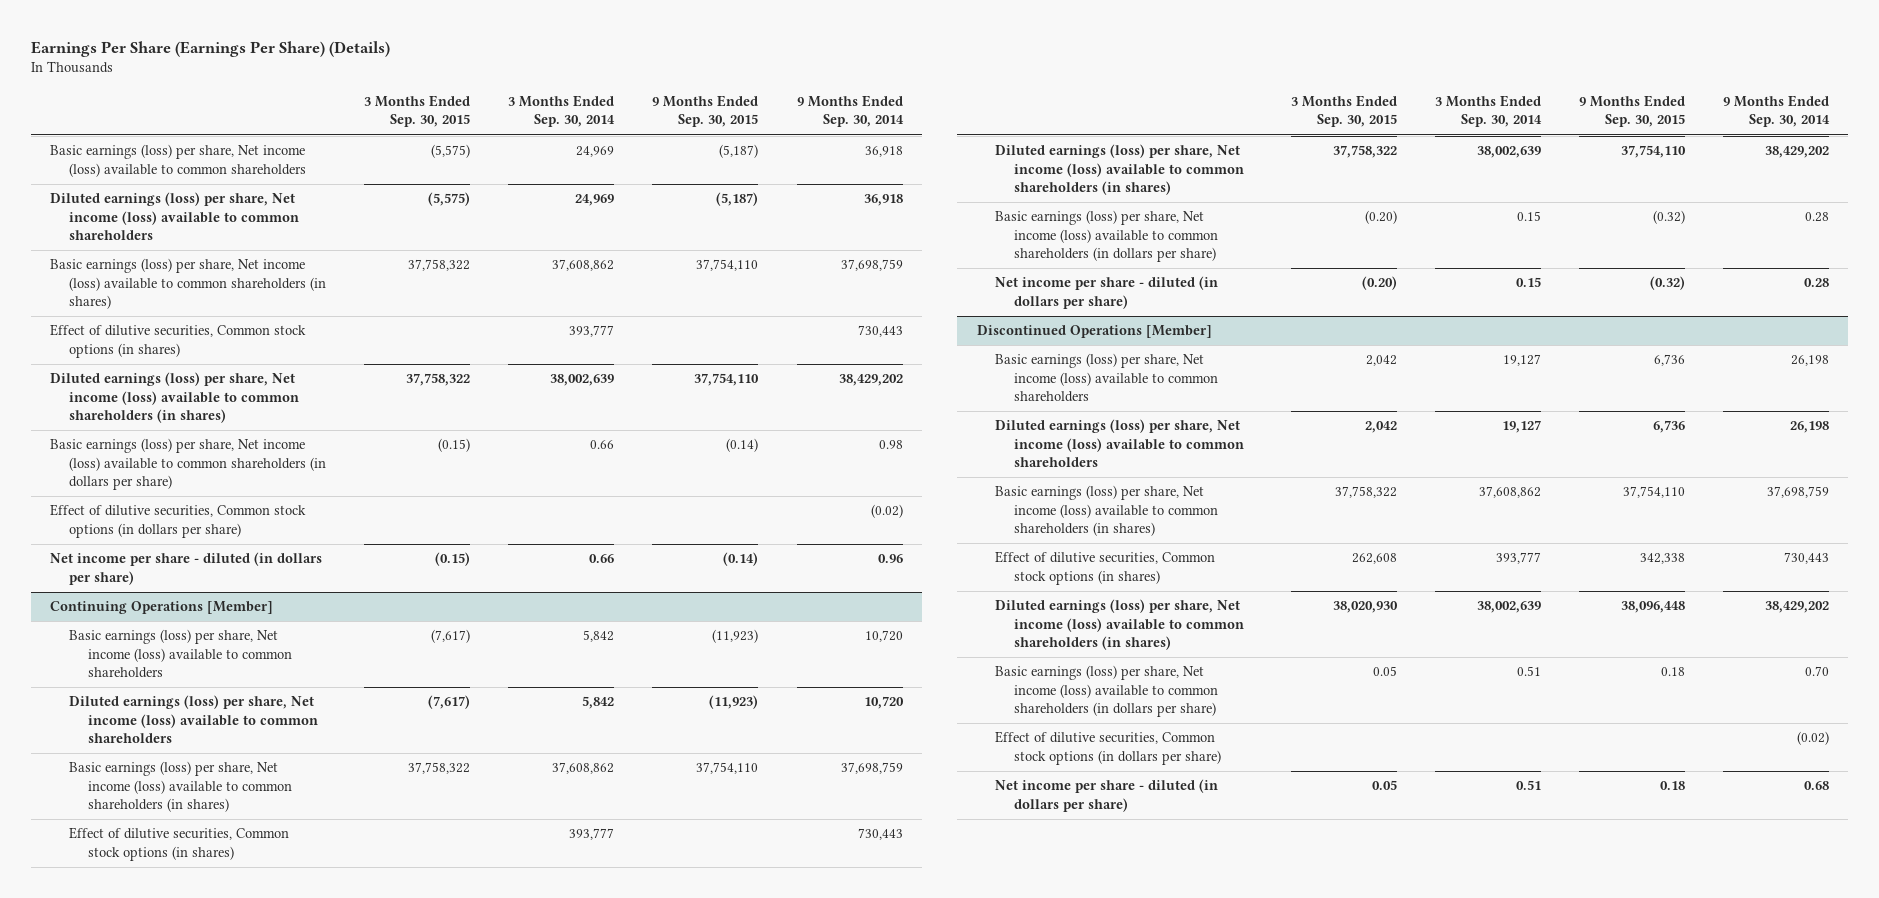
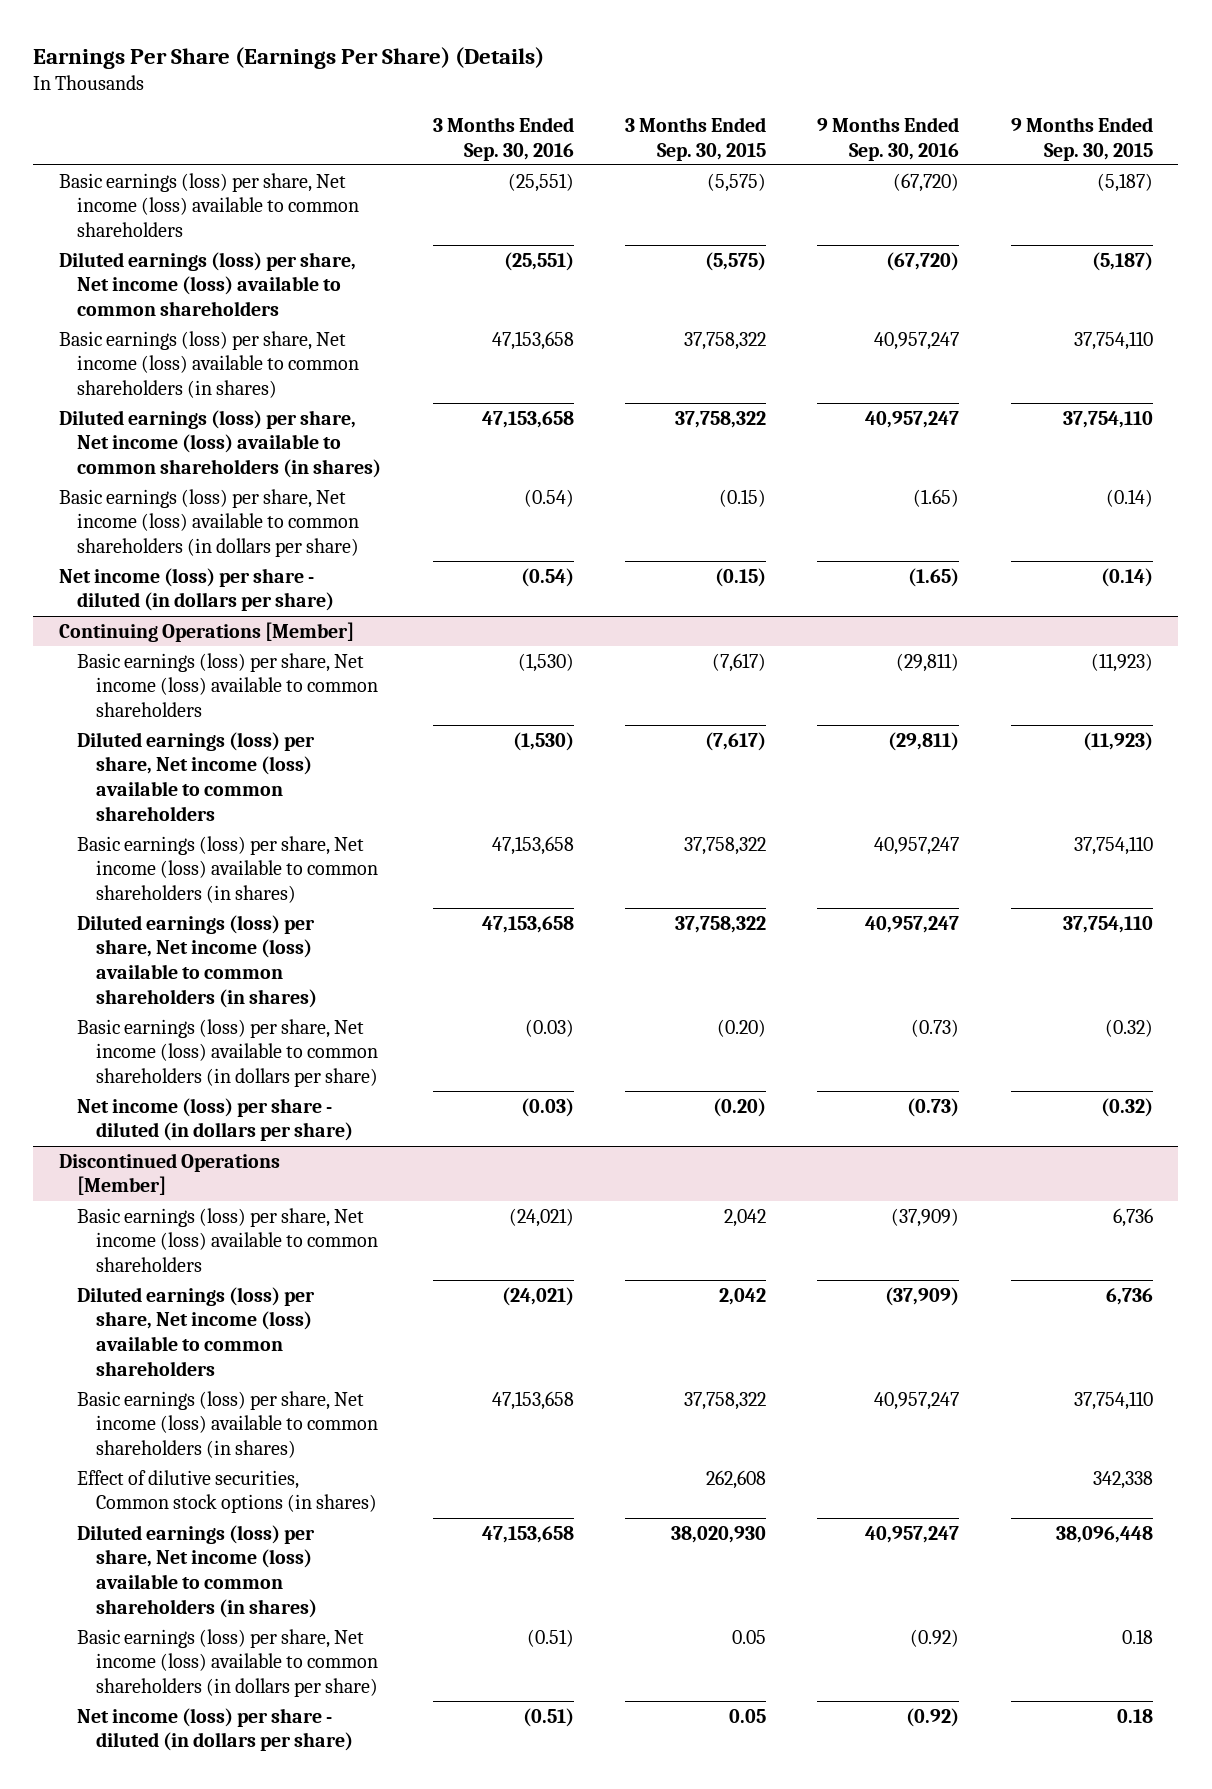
[508,95,616,128] 3 Months Ended Sep. 30, 2014 -> none
[796,95,904,128] 9 Months Ended Sep. 30, 2014 -> none
none -> [432,116,574,161] 3 Months Ended Sep. 30, 2016
none -> [817,116,960,161] 9 Months Ended Sep. 30, 2016
[49,324,306,358] Effect of dilutive securities, Common stock options (in shares) -> none
[49,504,306,538] Effect of dilutive securities, Common stock options (in dollars per share) -> none
[49,552,322,585] Net income per share - diluted (in dollars per share) -> [59,567,335,612] Net income (loss) per share - diluted (in dollars per share)
[68,827,289,861] Effect of dilutive securities, Common stock options (in shares) -> none
[995,276,1219,309] Net income per share - diluted (in dollars per share) -> [77,1097,353,1142] Net income (loss) per share - diluted (in dollars per share)
[995,731,1222,765] Effect of dilutive securities, Common stock options (in dollars per share) -> none
[995,779,1219,812] Net income per share - diluted (in dollars per share) -> [77,1707,353,1752] Net income (loss) per share - diluted (in dollars per share)

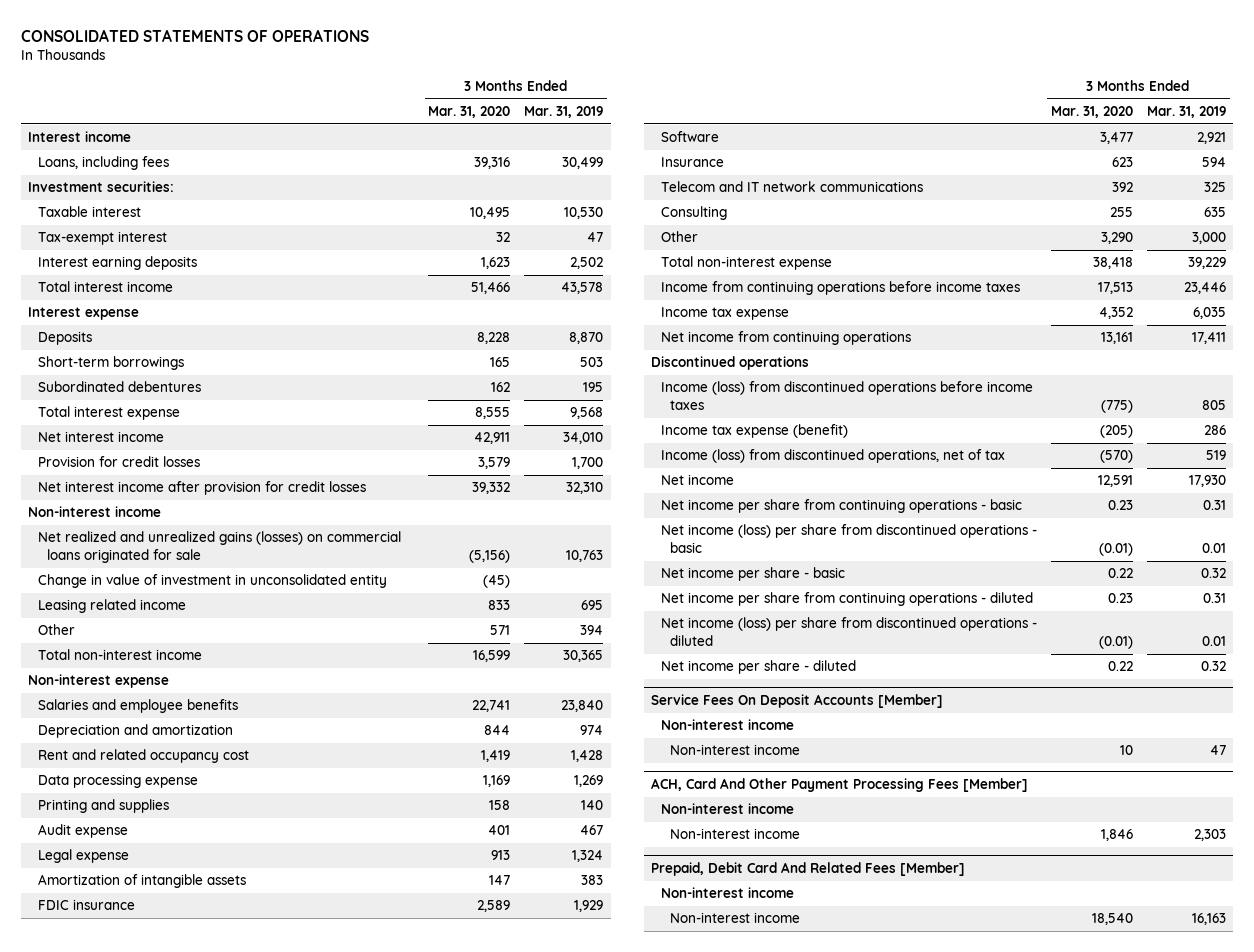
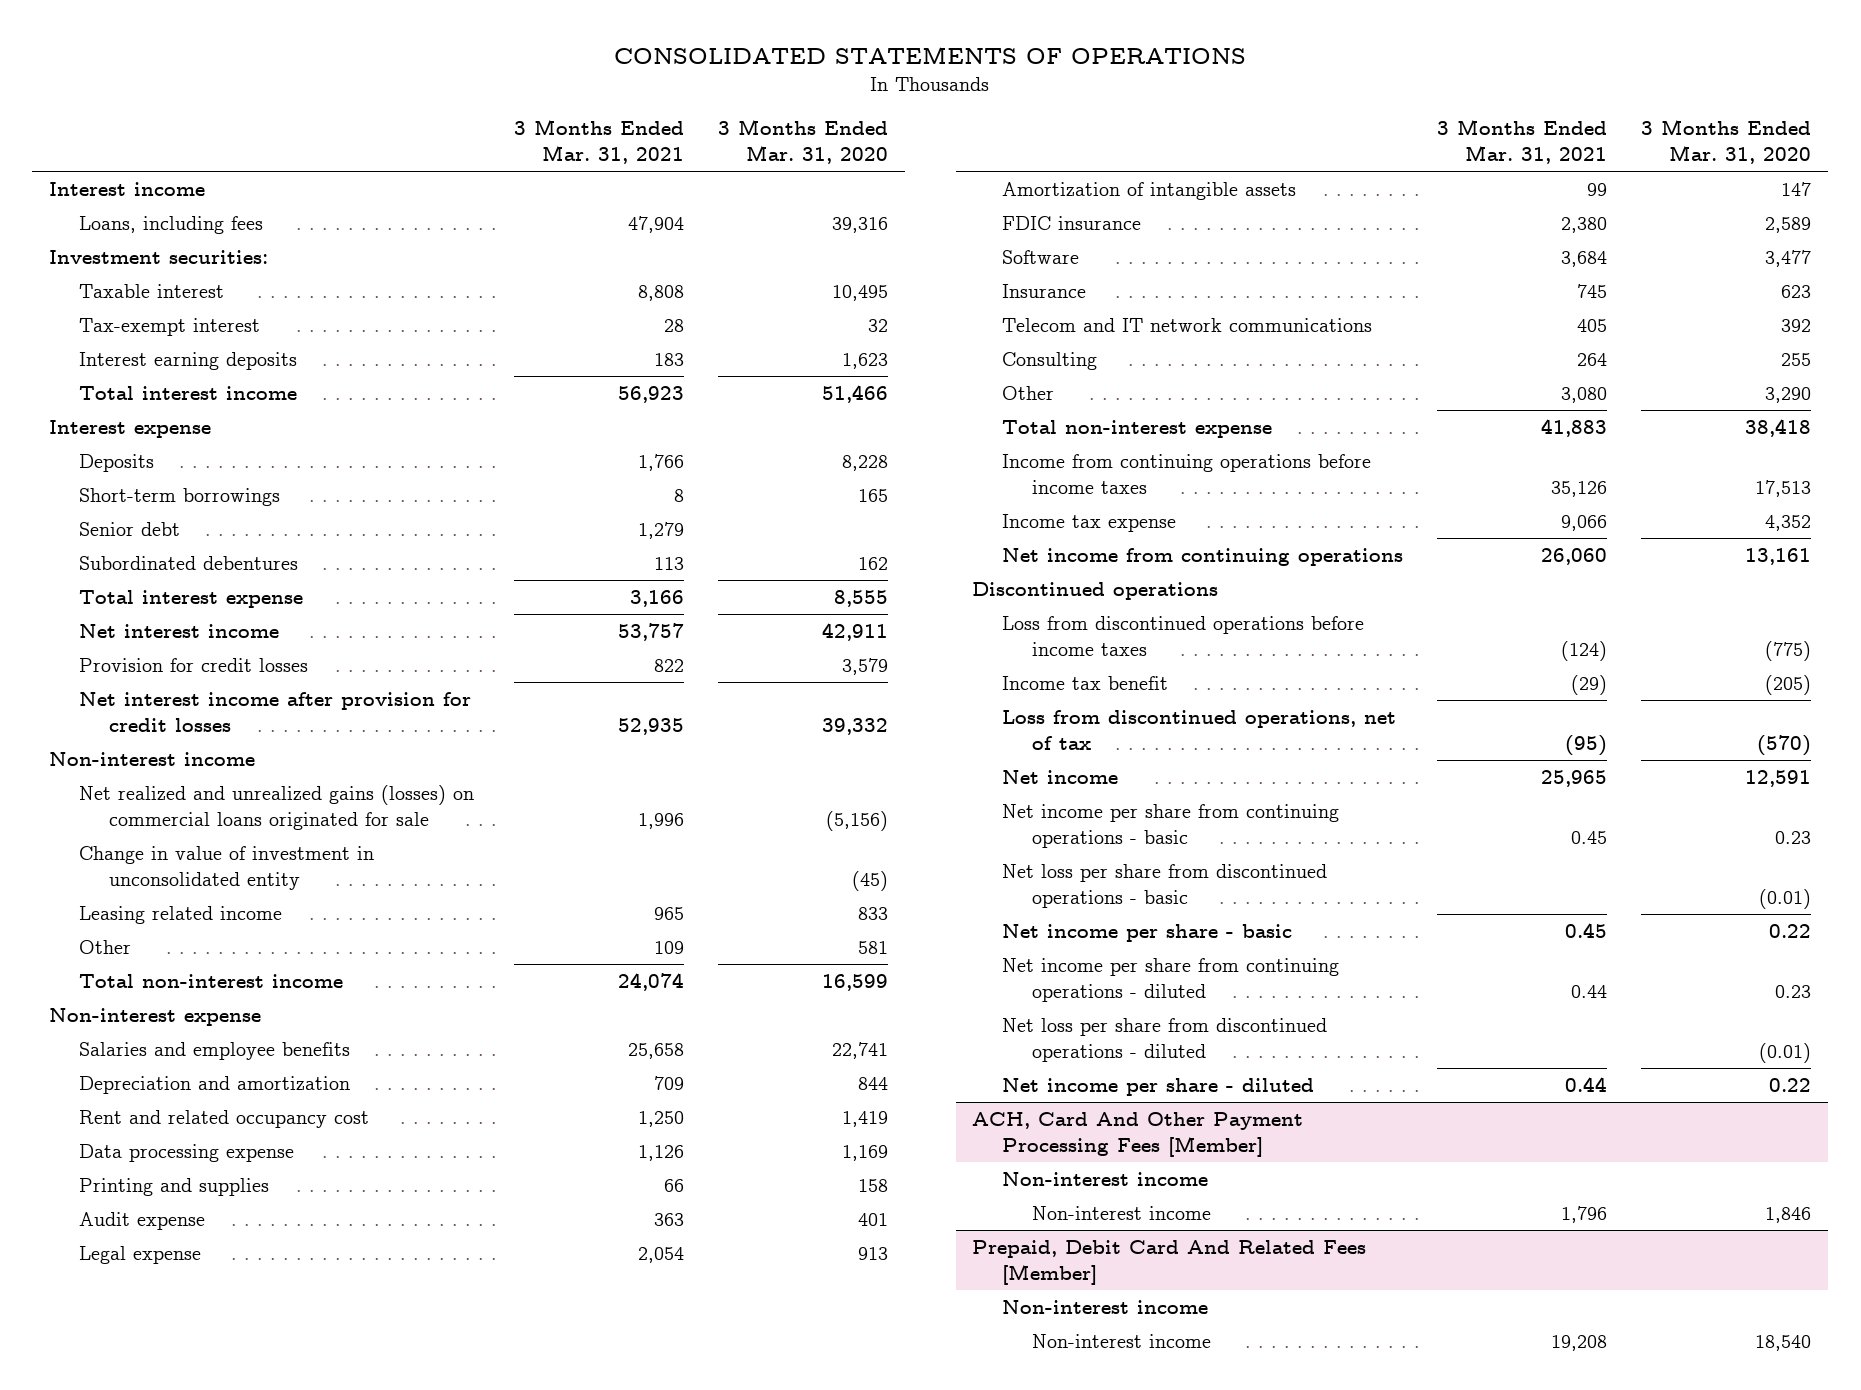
[524,105,604,118] Mar. 31, 2019 -> none
none -> [514,119,685,164] 3 Months Ended Mar. 31, 2021
none -> [79,522,181,537] Senior debt
[490,625,511,636] 571 -> [858,941,889,955] 581
[660,381,1033,410] Income (loss) from discontinued operations before income taxes -> [1002,616,1365,656] Loss from discontinued operations before income taxes
[660,424,848,439] Income tax expense (benefit) -> [1002,676,1169,691] Income tax benefit
[660,449,1005,464] Income (loss) from discontinued operations, net of tax -> [1002,710,1397,750] Loss from discontinued operations, net of tax
[660,524,1037,553] Net income (loss) per share from discontinued operations - basic -> [1002,864,1328,908] Net loss per share from discontinued operations - basic
[660,617,1037,646] Net income (loss) per share from discontinued operations - diluted -> [1002,1018,1328,1062] Net loss per share from discontinued operations - diluted
[650,693,943,708] Service Fees On Deposit Accounts [Member] -> none
[660,719,794,731] Non-interest income -> none
[670,744,801,756] Non-interest income -> none

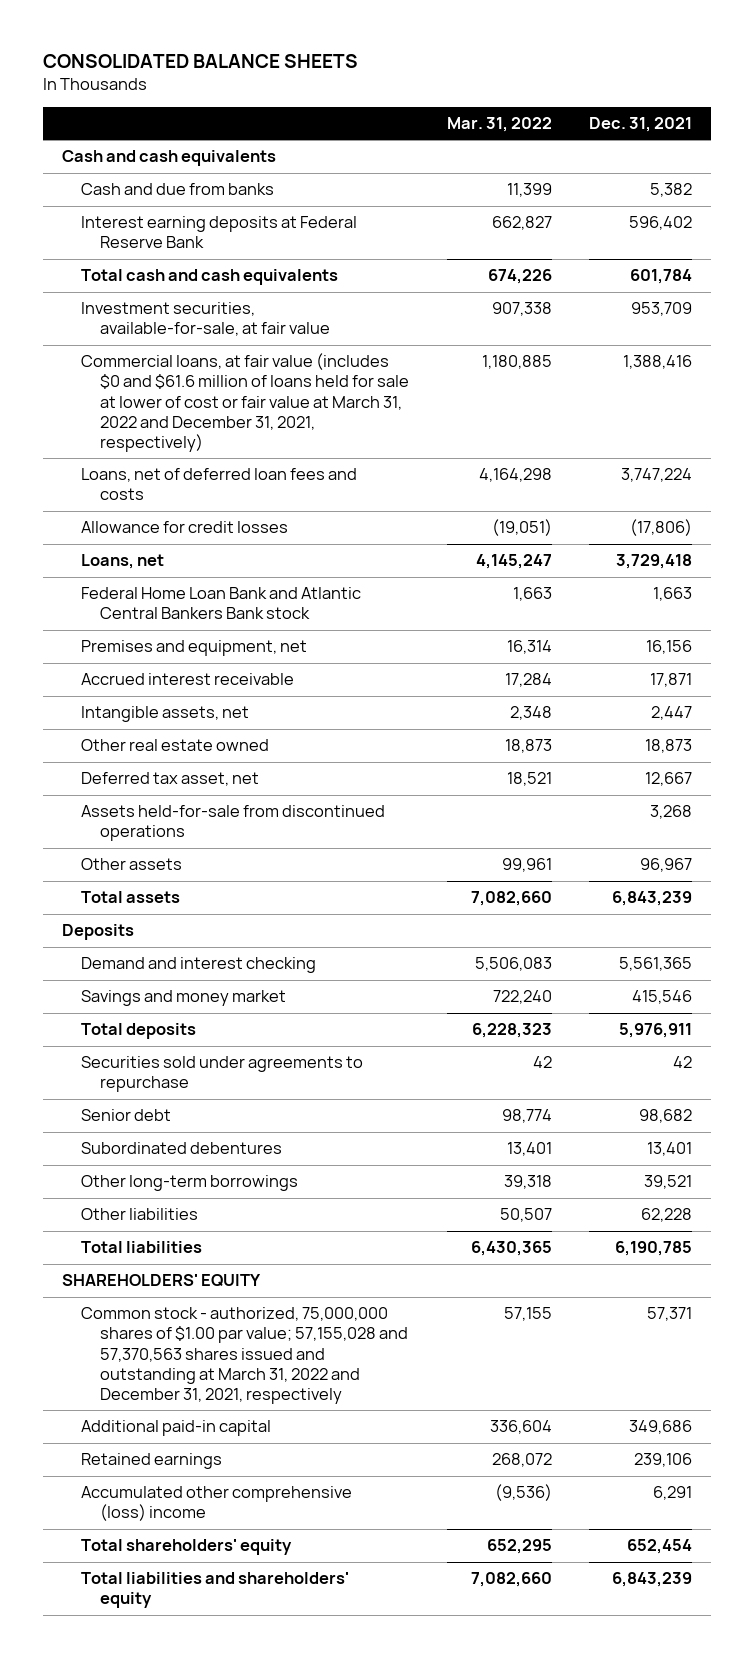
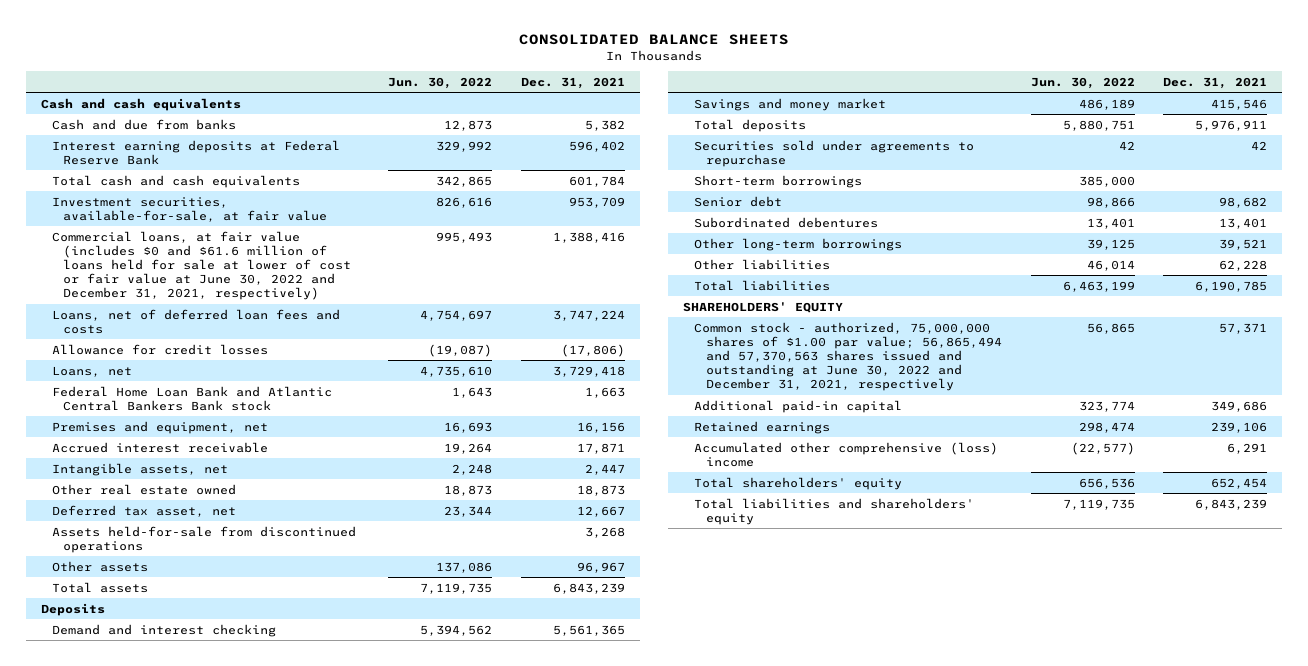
[446,116,552,132] Mar. 31, 2022 -> none
none -> [388,76,493,89] Jun. 30, 2022
[80,353,409,452] Commercial loans, at fair value (includes $0 and $61.6 million of loans held for sale at lower of cost or fair value at March 31, 2022 and December 31, 2021, respectively) -> [51,230,352,301] Commercial loans, at fair value (includes $0 and $61.6 million of loans held for sale at lower of cost or fair value at June 30, 2022 and December 31, 2021, respectively)
none -> [694,174,863,188] Short-term borrowings
[80,1307,408,1404] Common stock - authorized, 75,000,000 shares of $1.00 par value; 57,155,028 and 57,370,563 shares issued and outstanding at March 31, 2022 and December 31, 2021, respectively -> [694,321,1002,392] Common stock - authorized, 75,000,000 shares of $1.00 par value; 56,865,494 and 57,370,563 shares issued and outstanding at June 30, 2022 and December 31, 2021, respectively

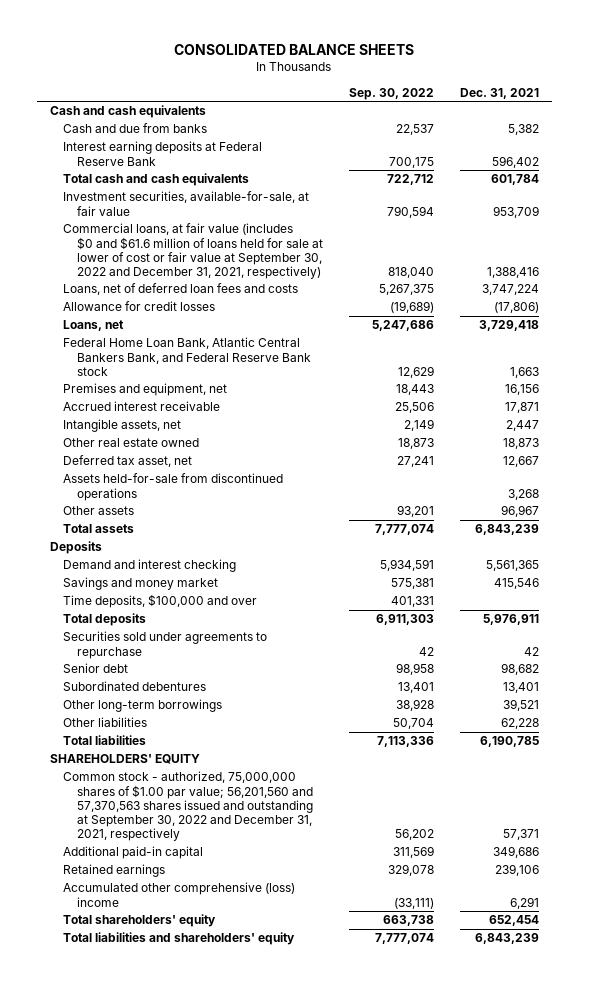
[388,76,493,89] Jun. 30, 2022 -> none
none -> [349,87,435,100] Sep. 30, 2022
[51,230,352,301] Commercial loans, at fair value (includes $0 and $61.6 million of loans held for sale at lower of cost or fair value at June 30, 2022 and December 31, 2021, respectively) -> [63,223,324,279] Commercial loans, at fair value (includes $0 and $61.6 million of loans held for sale at lower of cost or fair value at September 30, 2022 and December 31, 2021, respectively)
[51,385,332,411] Federal Home Loan Bank and Atlantic Central Bankers Bank stock -> [63,337,312,376] Federal Home Loan Bank, Atlantic Central Bankers Bank, and Federal Reserve Bank stock
none -> [63,594,258,609] Time deposits, $100,000 and over
[694,174,863,188] Short-term borrowings -> none
[694,321,1002,392] Common stock - authorized, 75,000,000 shares of $1.00 par value; 56,865,494 and 57,370,563 shares issued and outstanding at June 30, 2022 and December 31, 2021, respectively -> [63,771,314,842] Common stock - authorized, 75,000,000 shares of $1.00 par value; 56,201,560 and 57,370,563 shares issued and outstanding at September 30, 2022 and December 31, 2021, respectively

